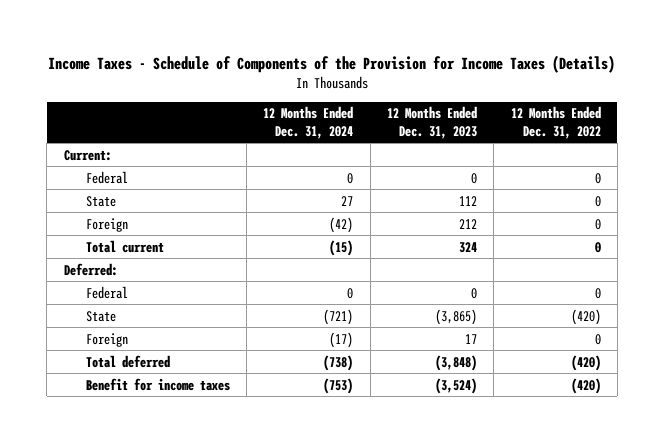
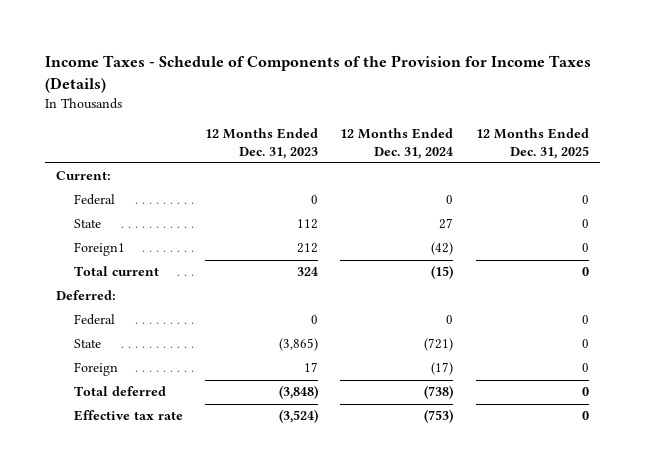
[510,106,601,139] 12 Months Ended Dec. 31, 2022 -> none
none -> [475,128,589,159] 12 Months Ended Dec. 31, 2025
[85,217,128,232] Foreign -> [73,242,125,257] Foreign1
[85,377,230,391] Benefit for income taxes -> [73,410,183,422] Effective tax rate

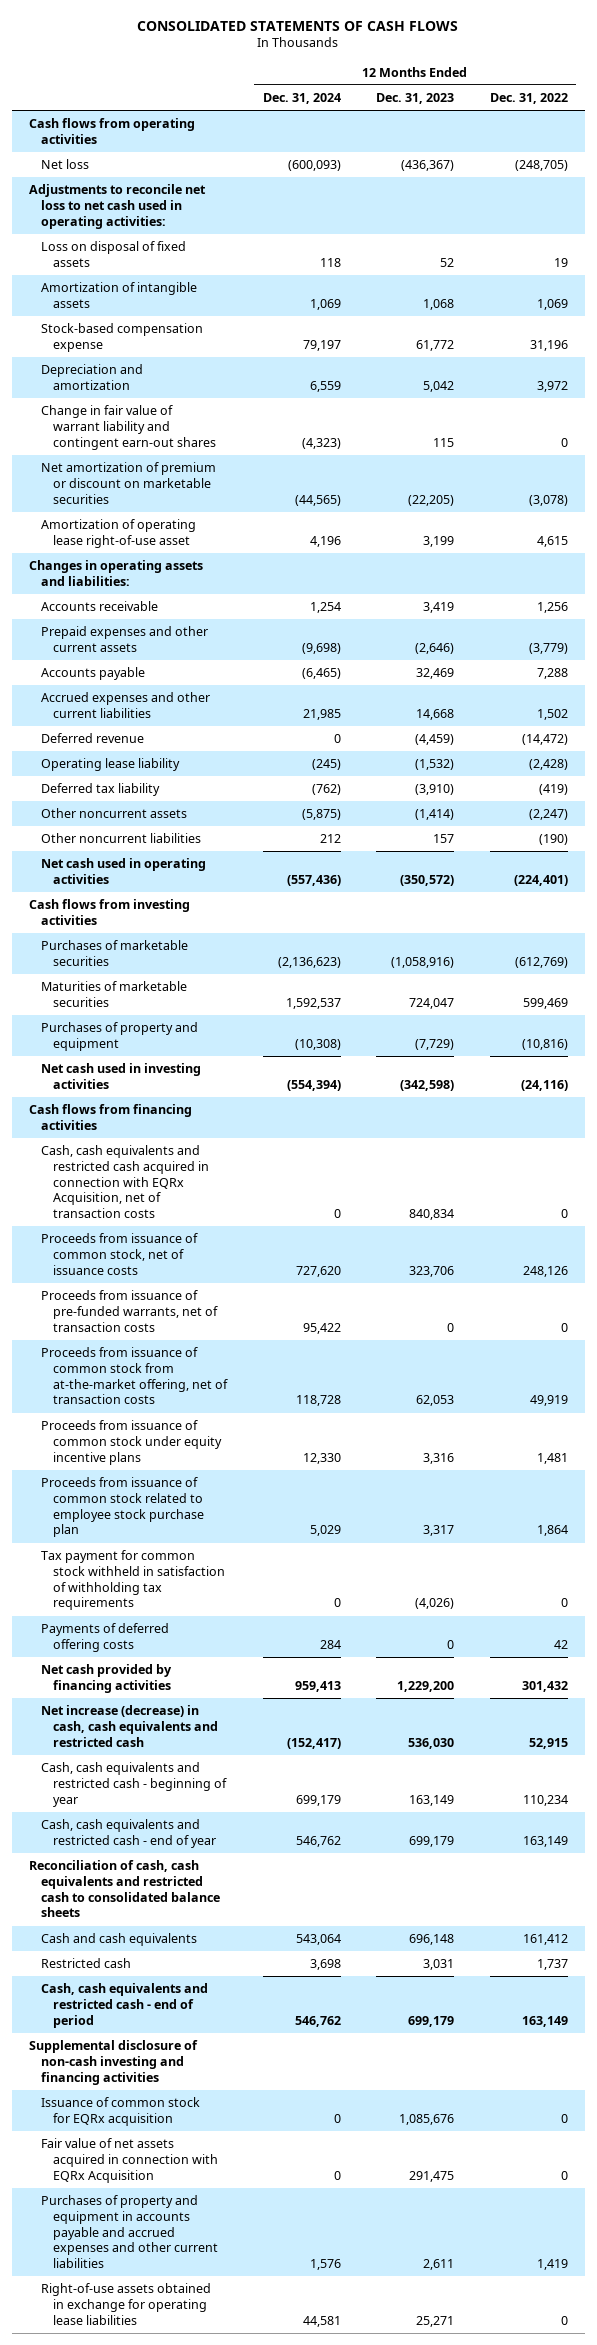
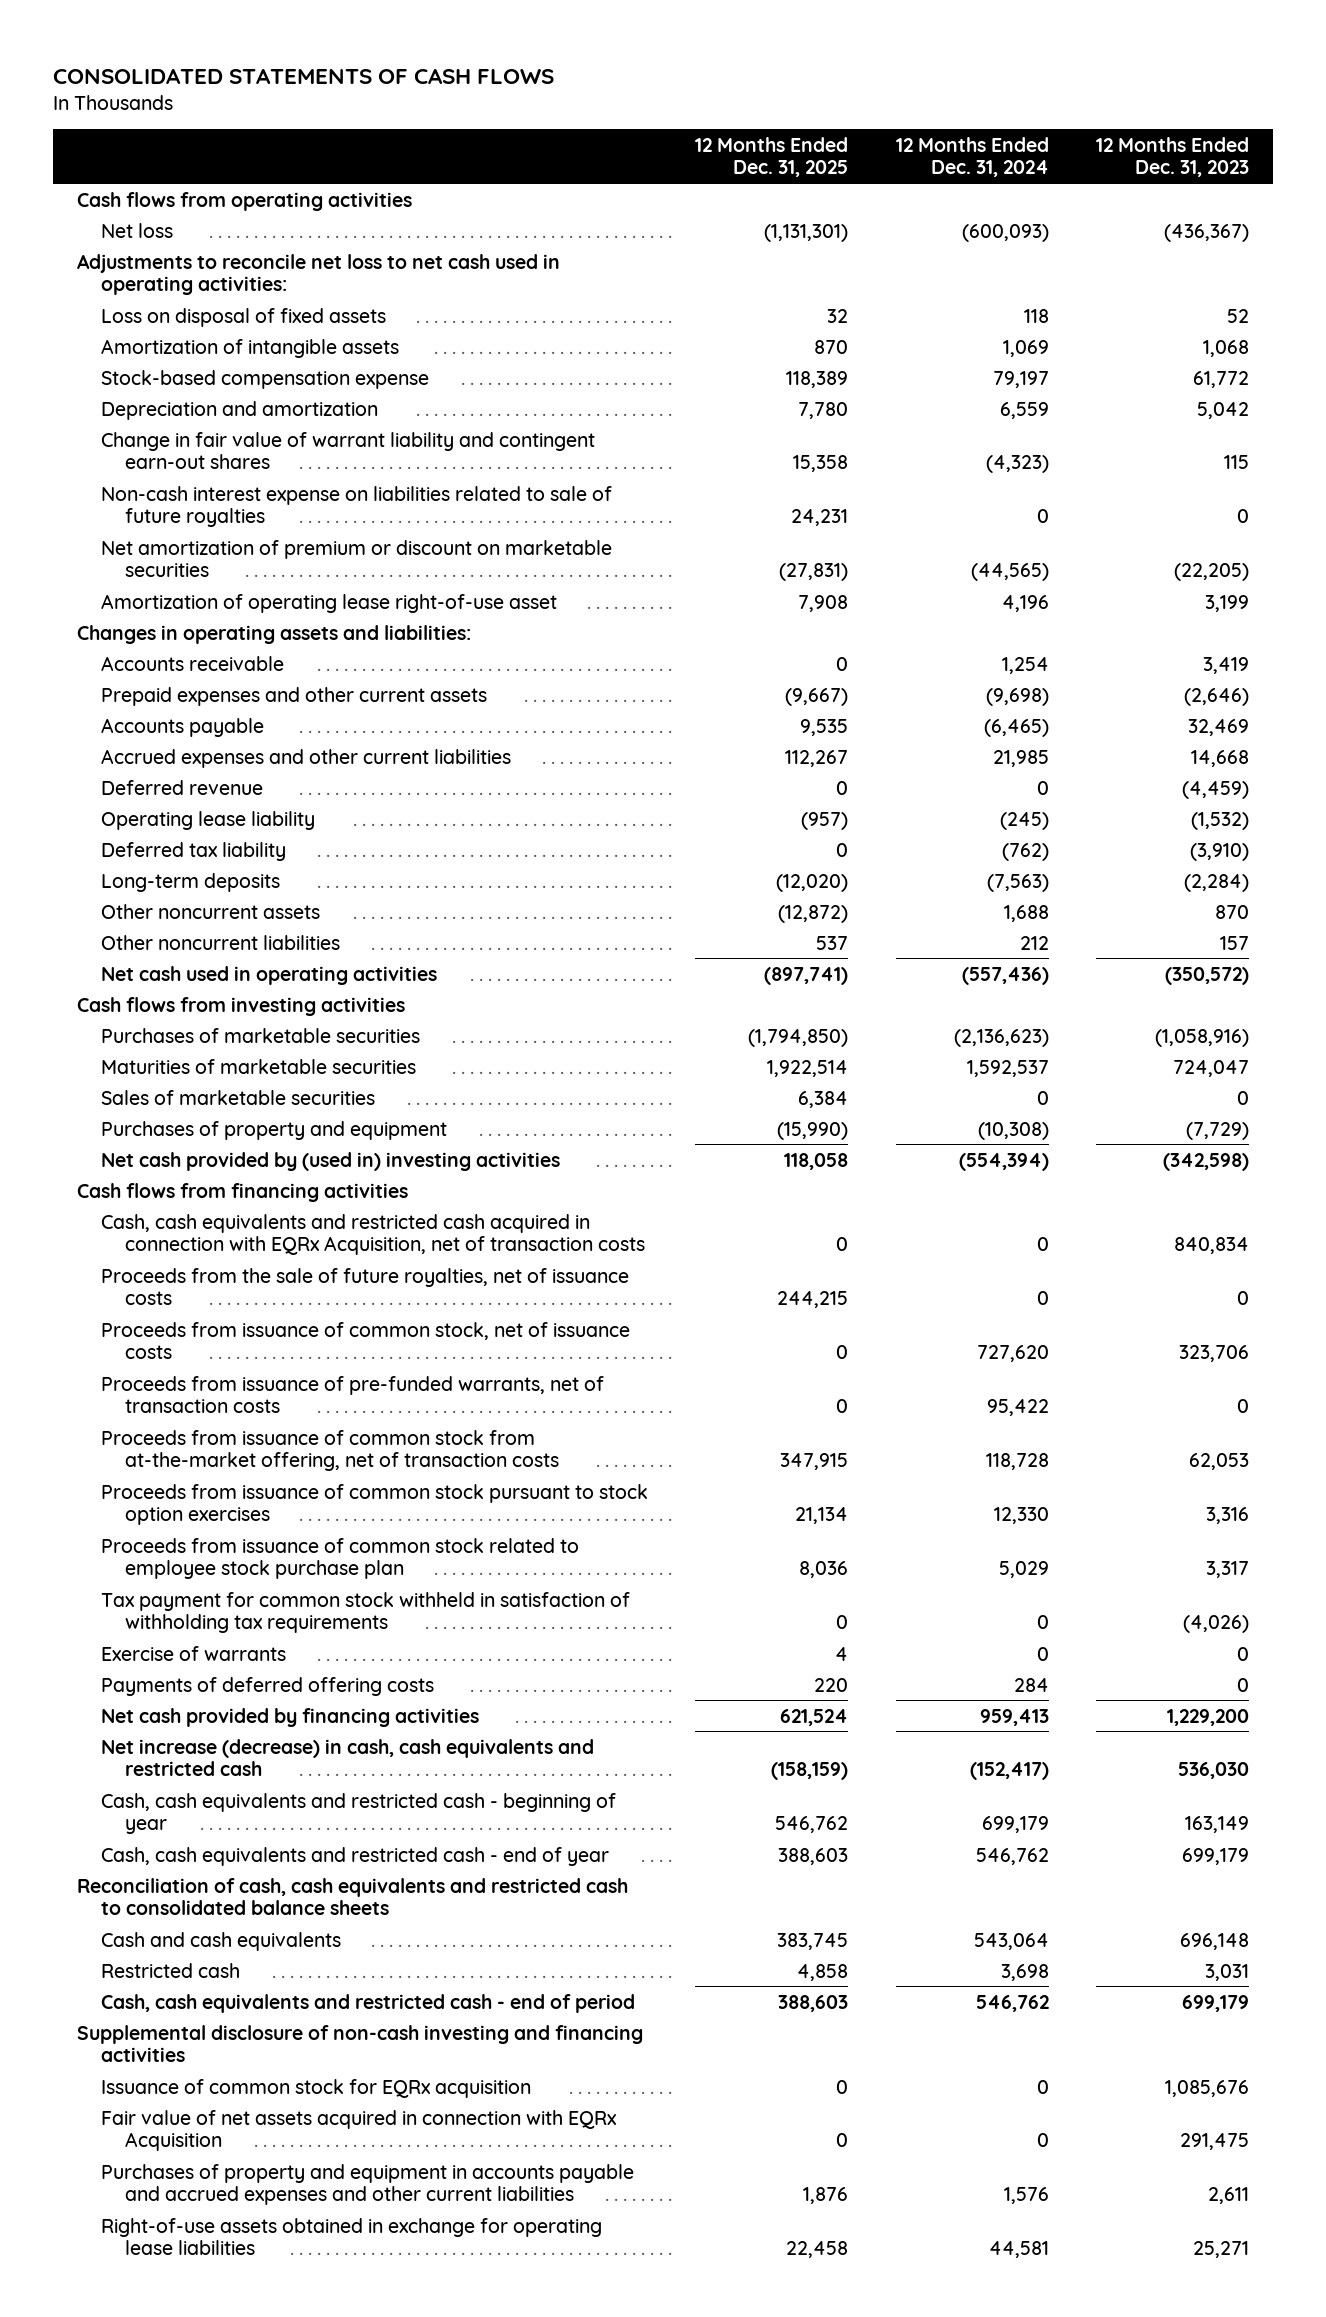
[489,92,568,104] Dec. 31, 2022 -> none
none -> [695,136,849,178] 12 Months Ended Dec. 31, 2025
none -> [100,485,612,528] Non-cash interest expense on liabilities related to sale of future royalties
none -> [100,872,280,892] Long-term deposits
[301,809,341,821] (5,875) -> [1003,904,1049,922] 1,688
[415,809,455,821] (1,414) -> [1214,904,1249,919] 870
none -> [100,1089,375,1105] Sales of marketable securities
[41,1063,202,1089] Net cash used in investing activities -> [100,1151,560,1171] Net cash provided by (used in) investing activities
none -> [100,1267,629,1306] Proceeds from the sale of future royalties, net of issuance costs
[41,1420,223,1465] Proceeds from issuance of common stock under equity incentive plans -> [100,1483,648,1526] Proceeds from issuance of common stock pursuant to stock option exercises
none -> [100,1645,286,1661] Exercise of warrants

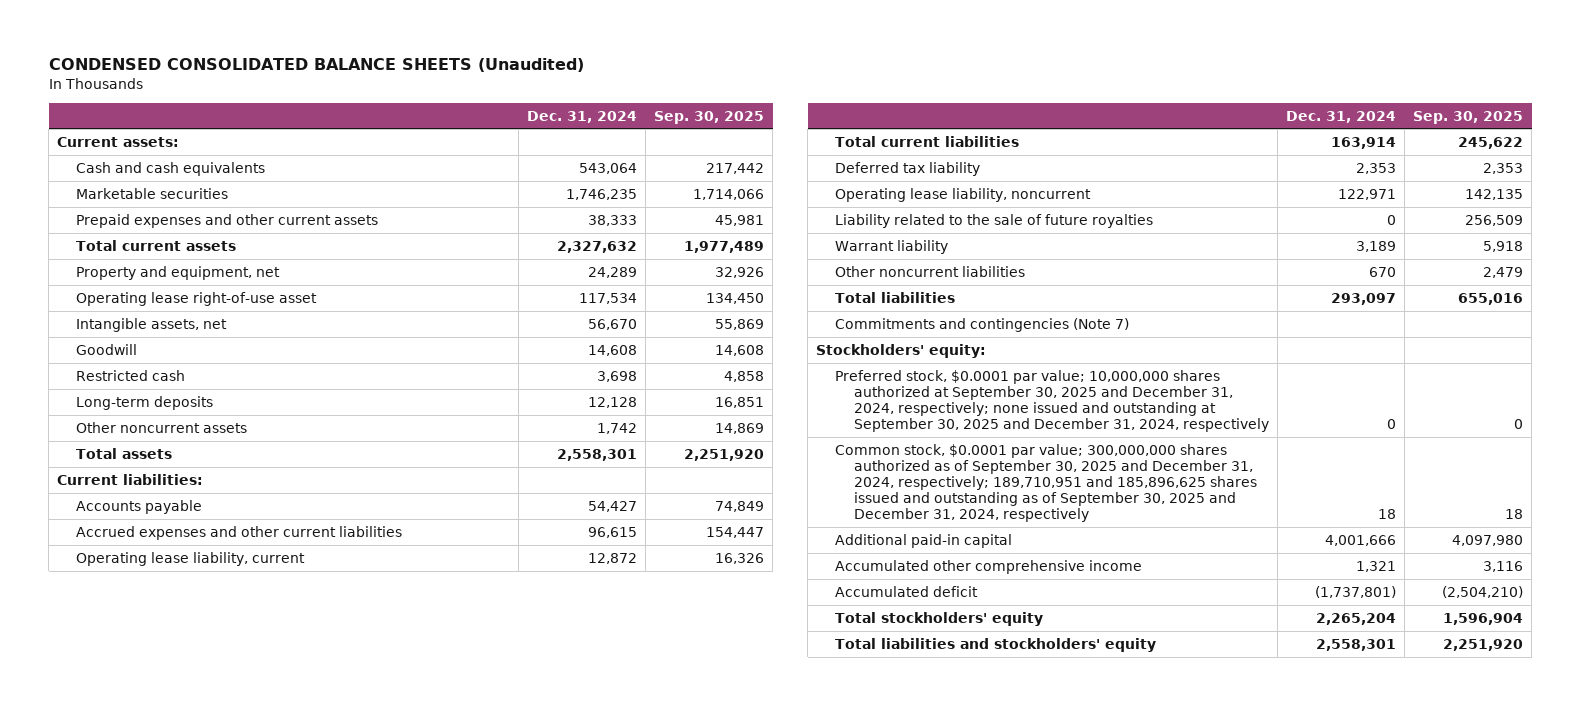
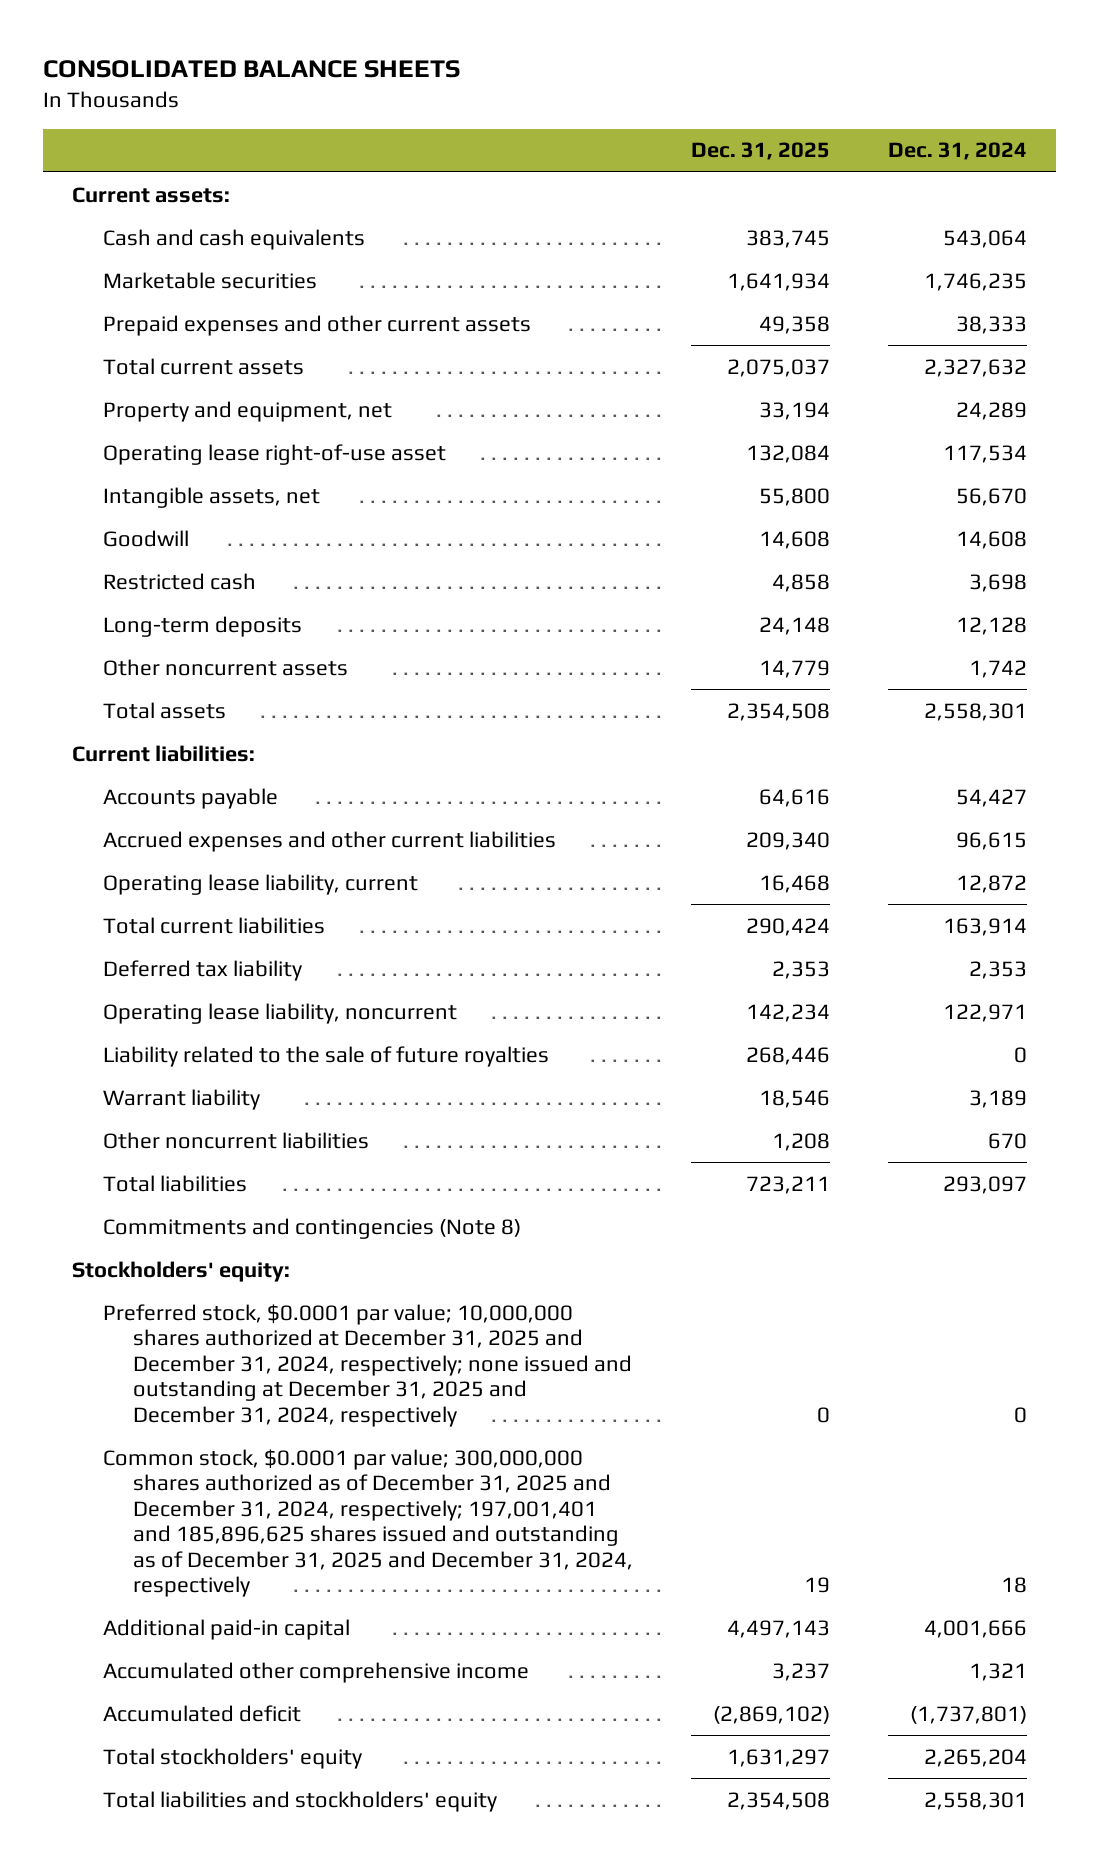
[48,58,584,73] CONDENSED CONSOLIDATED BALANCE SHEETS (Unaudited) -> [43,60,461,79] CONSOLIDATED BALANCE SHEETS
[654,110,765,124] Sep. 30, 2025 -> none
none -> [690,142,830,161] Dec. 31, 2025
[835,317,1130,332] Commitments and contingencies (Note 7) -> [102,1217,521,1239] Commitments and contingencies (Note 8)
[835,369,1270,432] Preferred stock, $0.0001 par value; 10,000,000 shares authorized at September 30, 2025 and December 31, 2024, respectively; none issued and outstanding at September 30, 2025 and December 31, 2024, respectively -> [102,1303,632,1427] Preferred stock, $0.0001 par value; 10,000,000 shares authorized at December 31, 2025 and December 31, 2024, respectively; none issued and outstanding at December 31, 2025 and December 31, 2024, respectively
[835,443,1258,522] Common stock, $0.0001 par value; 300,000,000 shares authorized as of September 30, 2025 and December 31, 2024, respectively; 189,710,951 and 185,896,625 shares issued and outstanding as of September 30, 2025 and December 31, 2024, respectively -> [102,1448,633,1598] Common stock, $0.0001 par value; 300,000,000 shares authorized as of December 31, 2025 and December 31, 2024, respectively; 197,001,401 and 185,896,625 shares issued and outstanding as of December 31, 2025 and December 31, 2024, respectively

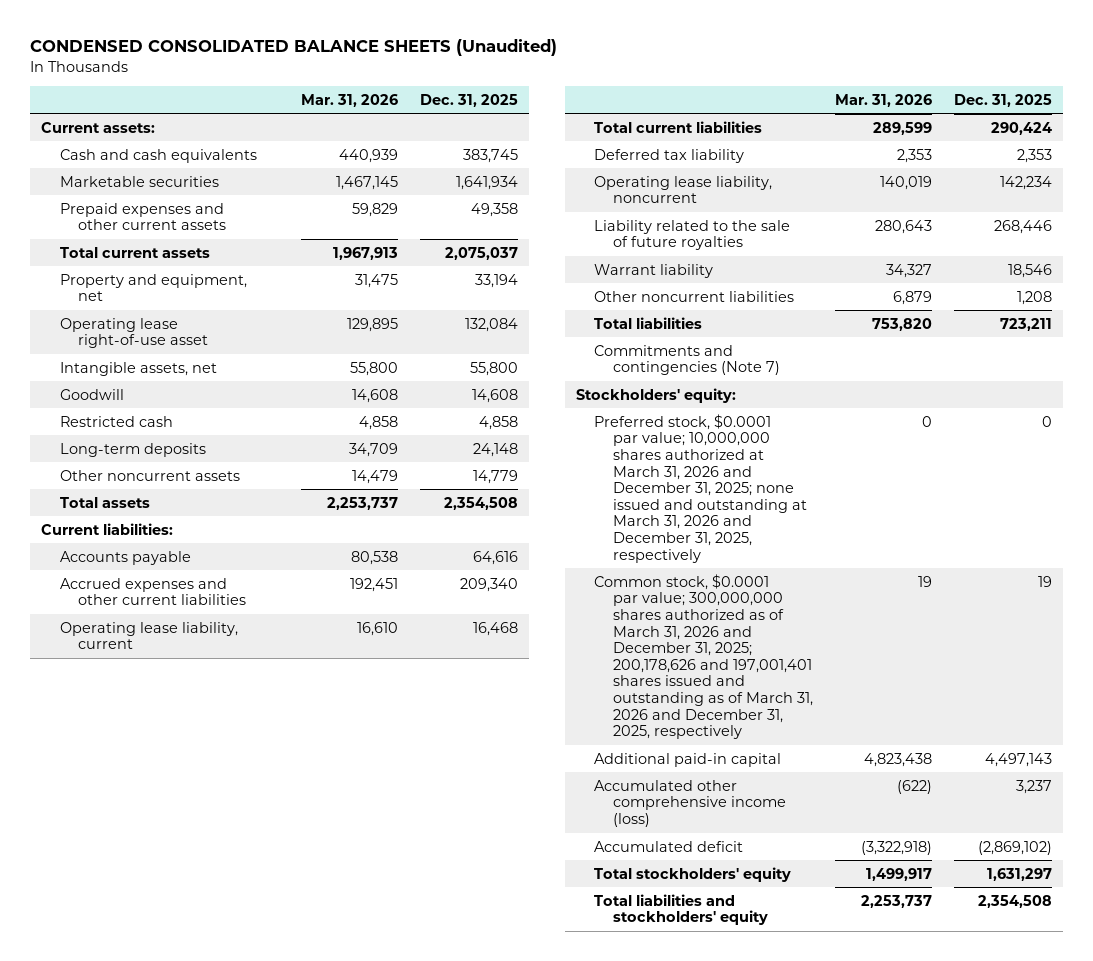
[43,60,461,79] CONSOLIDATED BALANCE SHEETS -> [30,39,558,57] CONDENSED CONSOLIDATED BALANCE SHEETS (Unaudited)
[888,142,1028,161] Dec. 31, 2024 -> none
none -> [300,93,398,107] Mar. 31, 2026
[102,1217,521,1239] Commitments and contingencies (Note 8) -> [594,344,780,376] Commitments and contingencies (Note 7)
[102,1303,632,1427] Preferred stock, $0.0001 par value; 10,000,000 shares authorized at December 31, 2025 and December 31, 2024, respectively; none issued and outstanding at December 31, 2025 and December 31, 2024, respectively -> [594,413,807,563] Preferred stock, $0.0001 par value; 10,000,000 shares authorized at March 31, 2026 and December 31, 2025; none issued and outstanding at March 31, 2026 and December 31, 2025, respectively
[102,1448,633,1598] Common stock, $0.0001 par value; 300,000,000 shares authorized as of December 31, 2025 and December 31, 2024, respectively; 197,001,401 and 185,896,625 shares issued and outstanding as of December 31, 2025 and December 31, 2024, respectively -> [594,573,813,740] Common stock, $0.0001 par value; 300,000,000 shares authorized as of March 31, 2026 and December 31, 2025; 200,178,626 and 197,001,401 shares issued and outstanding as of March 31, 2026 and December 31, 2025, respectively
[102,1661,529,1683] Accumulated other comprehensive income -> [594,779,786,827] Accumulated other comprehensive income (loss)

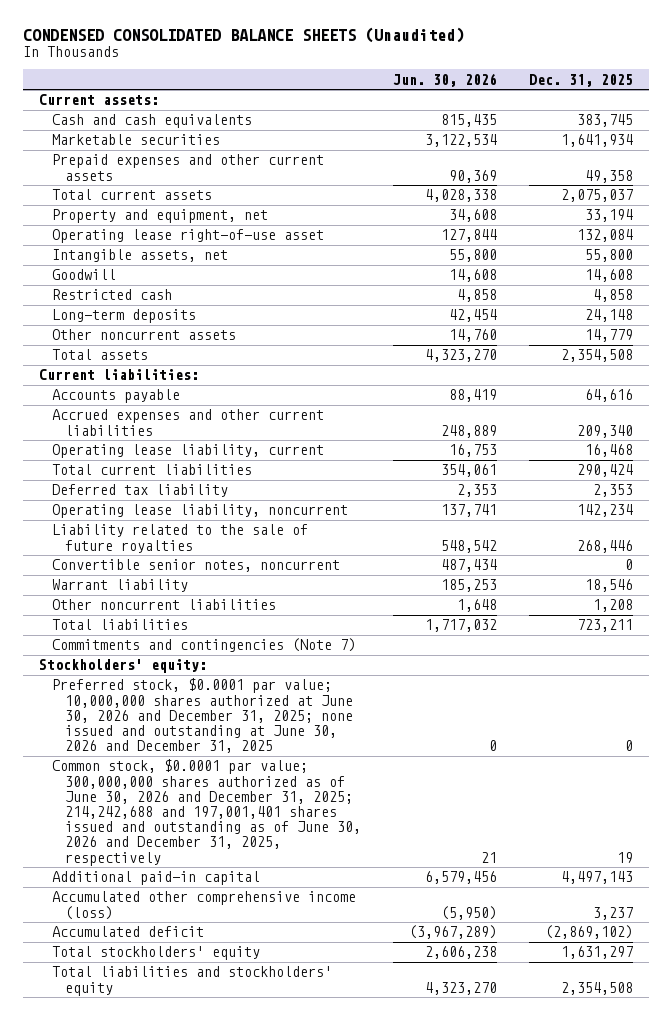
[300,93,398,107] Mar. 31, 2026 -> none
none -> [392,72,497,87] Jun. 30, 2026
none -> [51,559,340,573] Convertible senior notes, noncurrent
[594,413,807,563] Preferred stock, $0.0001 par value; 10,000,000 shares authorized at March 31, 2026 and December 31, 2025; none issued and outstanding at March 31, 2026 and December 31, 2025, respectively -> [51,678,353,754] Preferred stock, $0.0001 par value; 10,000,000 shares authorized at June 30, 2026 and December 31, 2025; none issued and outstanding at June 30, 2026 and December 31, 2025
[594,573,813,740] Common stock, $0.0001 par value; 300,000,000 shares authorized as of March 31, 2026 and December 31, 2025; 200,178,626 and 197,001,401 shares issued and outstanding as of March 31, 2026 and December 31, 2025, respectively -> [51,759,361,866] Common stock, $0.0001 par value; 300,000,000 shares authorized as of June 30, 2026 and December 31, 2025; 214,242,688 and 197,001,401 shares issued and outstanding as of June 30, 2026 and December 31, 2025, respectively

